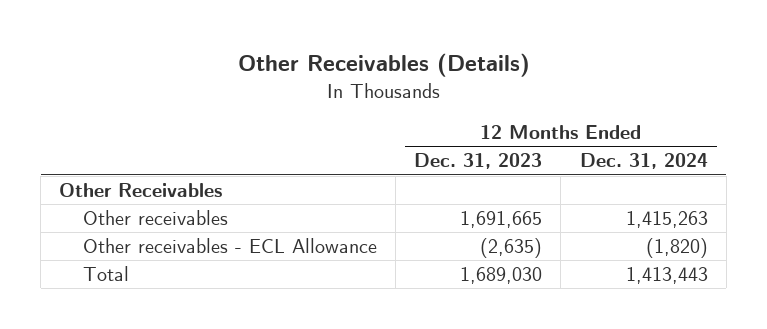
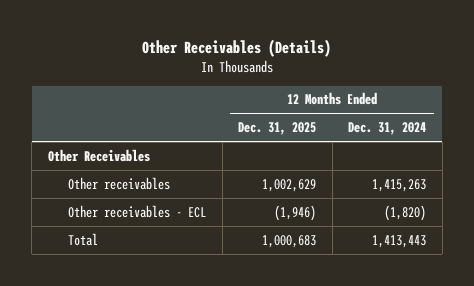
[414,153,543,170] Dec. 31, 2023 -> none
none -> [238,122,317,136] Dec. 31, 2025
[82,238,377,254] Other receivables - ECL Allowance -> [68,204,207,218] Other receivables - ECL

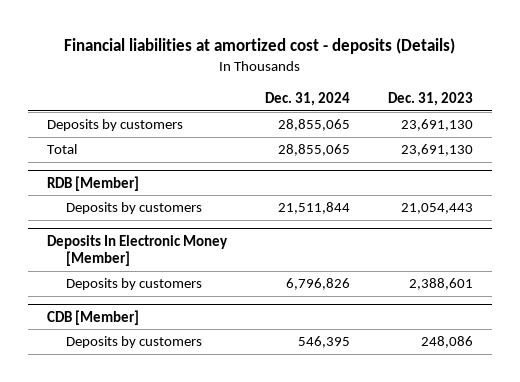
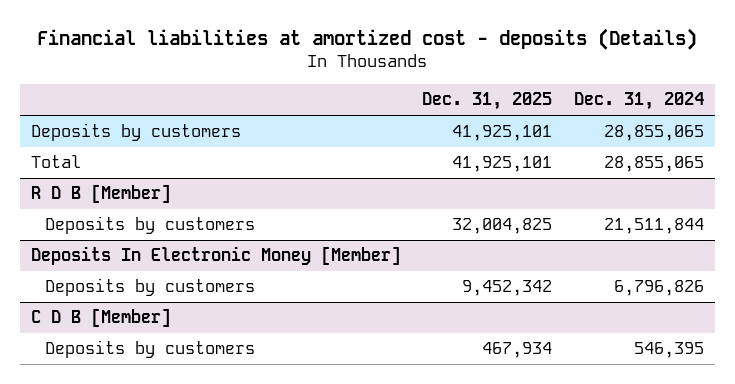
[388,92,474,107] Dec. 31, 2023 -> none
none -> [422,92,553,111] Dec. 31, 2025
[46,175,139,191] RDB [Member] -> [30,184,171,204] R D B [Member]
[46,309,139,325] CDB [Member] -> [30,308,171,328] C D B [Member]

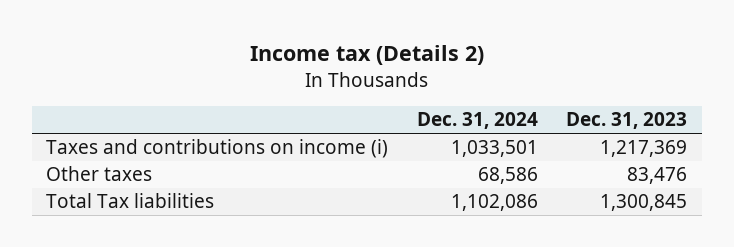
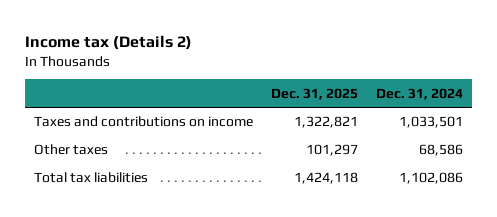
[566,112,688,130] Dec. 31, 2023 -> none
none -> [271,87,359,100] Dec. 31, 2025
[46,139,389,159] Taxes and contributions on income (i) -> [34,116,254,128] Taxes and contributions on income
[46,193,215,209] Total Tax liabilities -> [34,172,149,184] Total tax liabilities

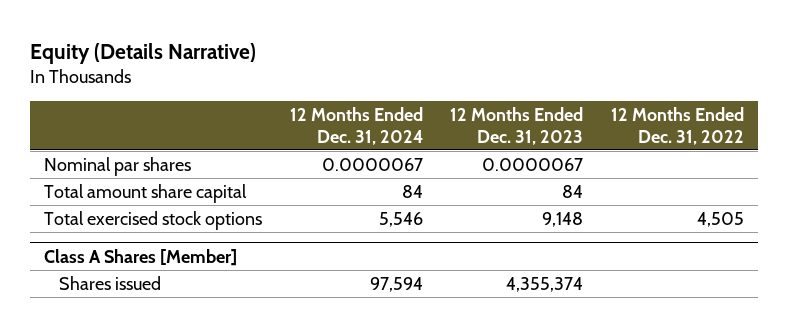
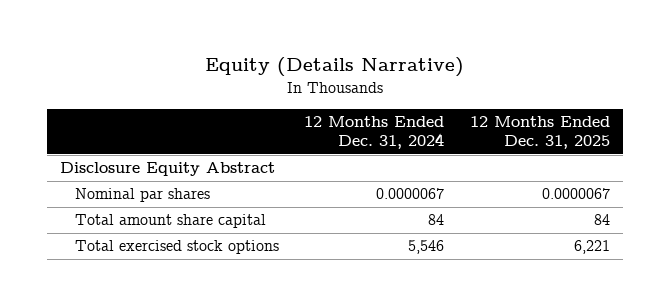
[450,107,584,145] 12 Months Ended Dec. 31, 2023 -> none
[611,107,745,145] 12 Months Ended Dec. 31, 2022 -> none
none -> [470,116,611,150] 12 Months Ended Dec. 31, 2025
none -> [59,162,275,177] Disclosure Equity Abstract
[44,248,238,266] Class A Shares [Member] -> none
[58,275,161,290] Shares issued -> none

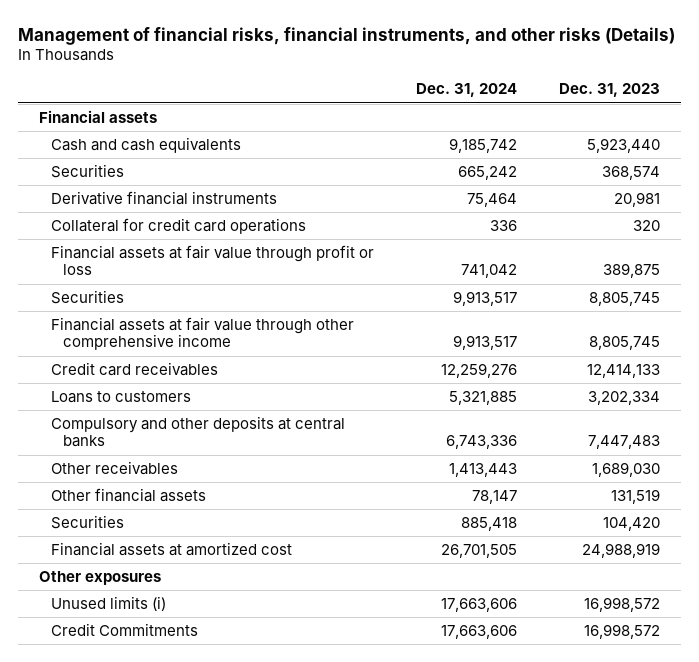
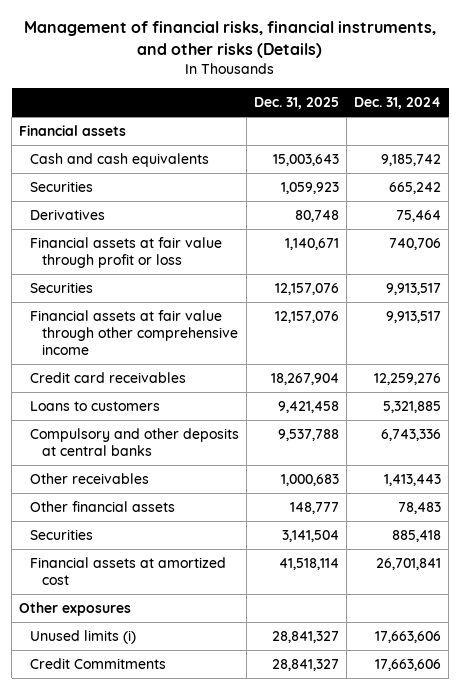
[559,83,661,98] Dec. 31, 2023 -> none
none -> [254,97,340,110] Dec. 31, 2025
[50,218,306,235] Collateral for credit card operations -> none
[50,191,277,206] Derivative financial instruments -> [30,208,106,220] Derivatives
[461,264,518,279] 741,042 -> [389,237,442,250] 740,706
[472,490,518,505] 78,147 -> [398,501,442,514] 78,483
[441,544,518,559] 26,701,505 -> [376,557,442,570] 26,701,841

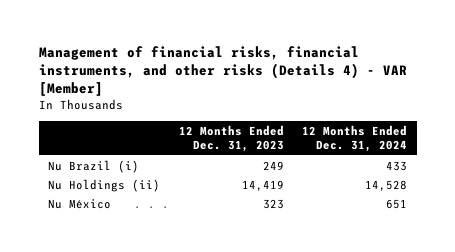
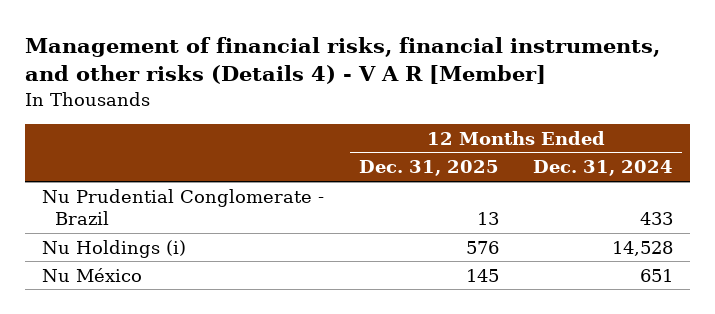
[38,45,407,97] Management of financial risks, financial instruments, and other risks (Details 4) - VAR [Member] -> [25,37,661,85] Management of financial risks, financial instruments, and other risks (Details 4) - V A R [Member]
[178,124,284,153] 12 Months Ended Dec. 31, 2023 -> none
none -> [358,160,499,177] Dec. 31, 2025
[48,159,140,173] Nu Brazil (i) -> [42,188,325,225] Nu Prudential Conglomerate - Brazil
[48,178,161,192] Nu Holdings (ii) -> [42,239,187,258] Nu Holdings (i)

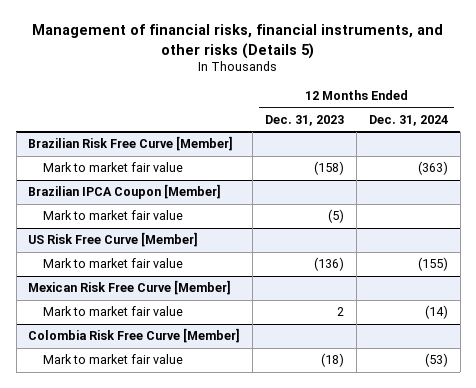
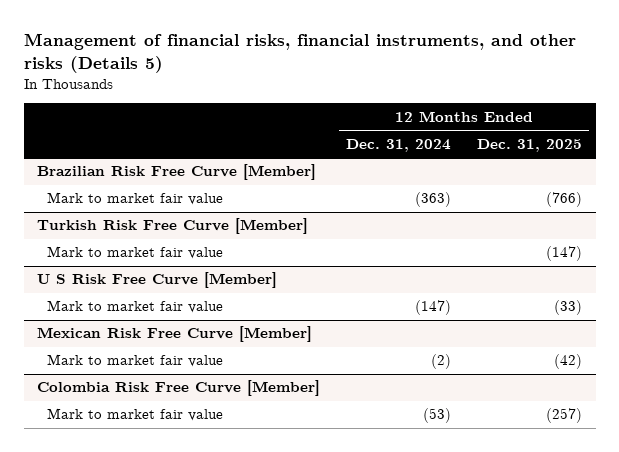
[265,114,345,126] Dec. 31, 2023 -> none
none -> [477,138,583,152] Dec. 31, 2025
[28,184,222,200] Brazilian IPCA Coupon [Member] -> none
none -> [36,218,308,235] Turkish Risk Free Curve [Member]
[28,232,199,248] US Risk Free Curve [Member] -> [36,272,277,289] U S Risk Free Curve [Member]
[417,257,448,272] (155) -> [415,300,452,316] (147)
[424,305,448,320] (14) -> [431,354,452,370] (2)

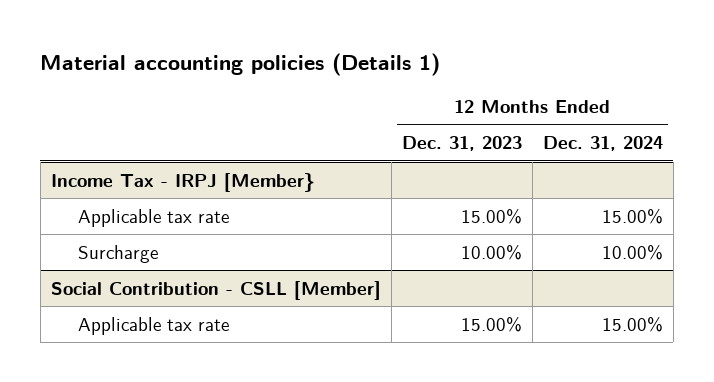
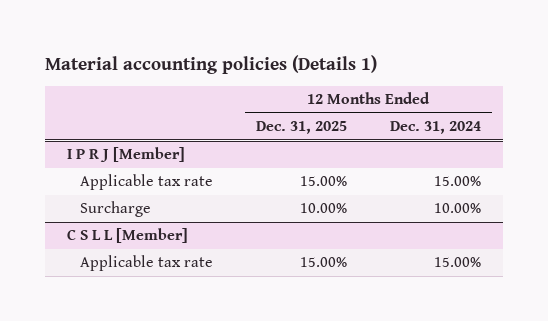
[401,136,522,152] Dec. 31, 2023 -> none
none -> [255,121,347,135] Dec. 31, 2025
[50,172,314,192] Income Tax - IRPJ [Member} -> [67,147,186,163] I P R J [Member]
[50,280,381,300] Social Contribution - CSLL [Member] -> [67,228,189,244] C S L L [Member]

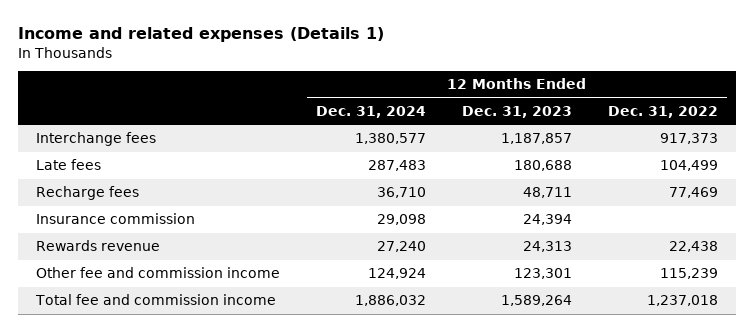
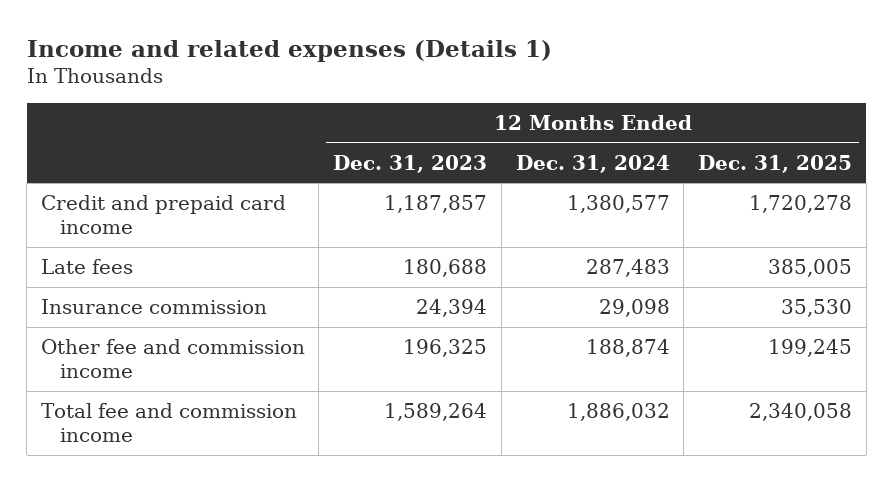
[608,105,719,118] Dec. 31, 2022 -> none
none -> [697,154,852,173] Dec. 31, 2025
[36,132,157,147] Interchange fees -> [40,194,286,235] Credit and prepaid card income
[36,186,140,201] Recharge fees -> none
[36,240,161,252] Rewards revenue -> none
[368,268,427,280] 124,924 -> [585,338,670,357] 188,874
[514,268,573,280] 123,301 -> [403,338,488,357] 196,325

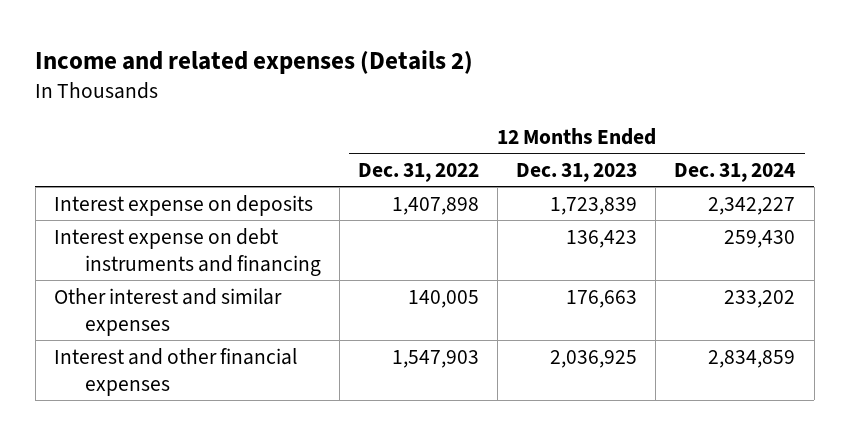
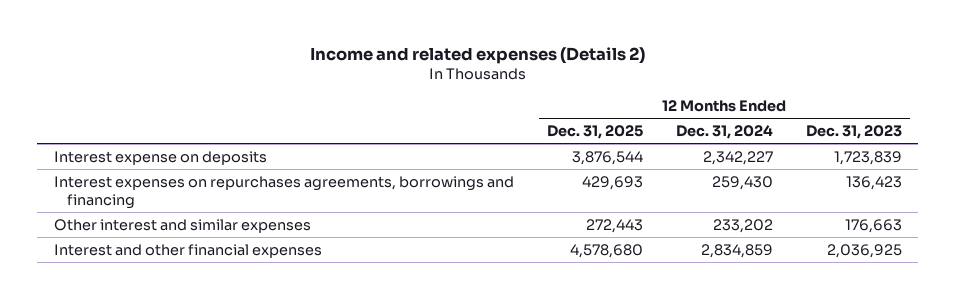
[358,162,480,182] Dec. 31, 2022 -> none
none -> [546,125,643,140] Dec. 31, 2025
[53,227,322,276] Interest expense on debt instruments and financing -> [53,175,514,209] Interest expenses on repurchases agreements, borrowings and financing

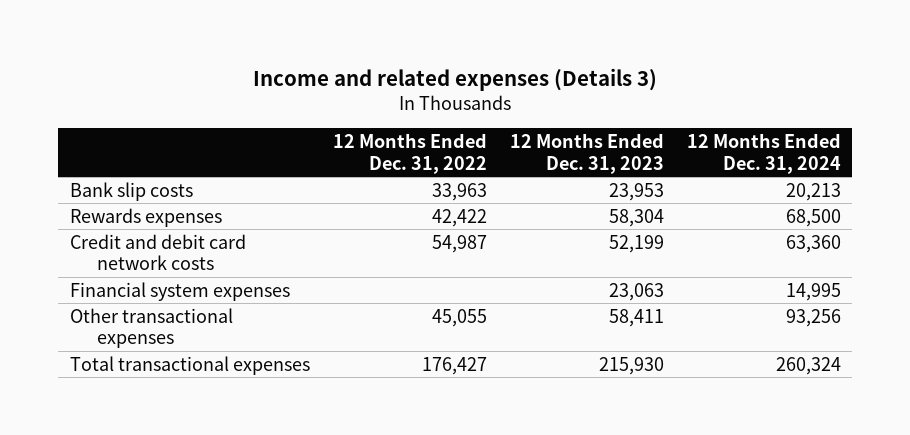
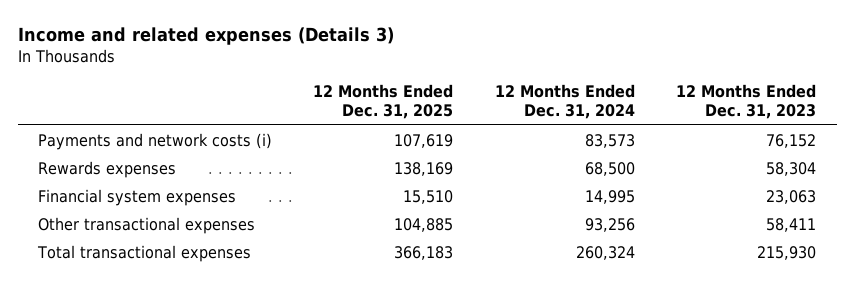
[332,132,487,174] 12 Months Ended Dec. 31, 2022 -> none
none -> [313,84,454,120] 12 Months Ended Dec. 31, 2025
[69,181,193,201] Bank slip costs -> none
none -> [38,132,273,150] Payments and network costs (i)
[69,233,246,271] Credit and debit card network costs -> none

